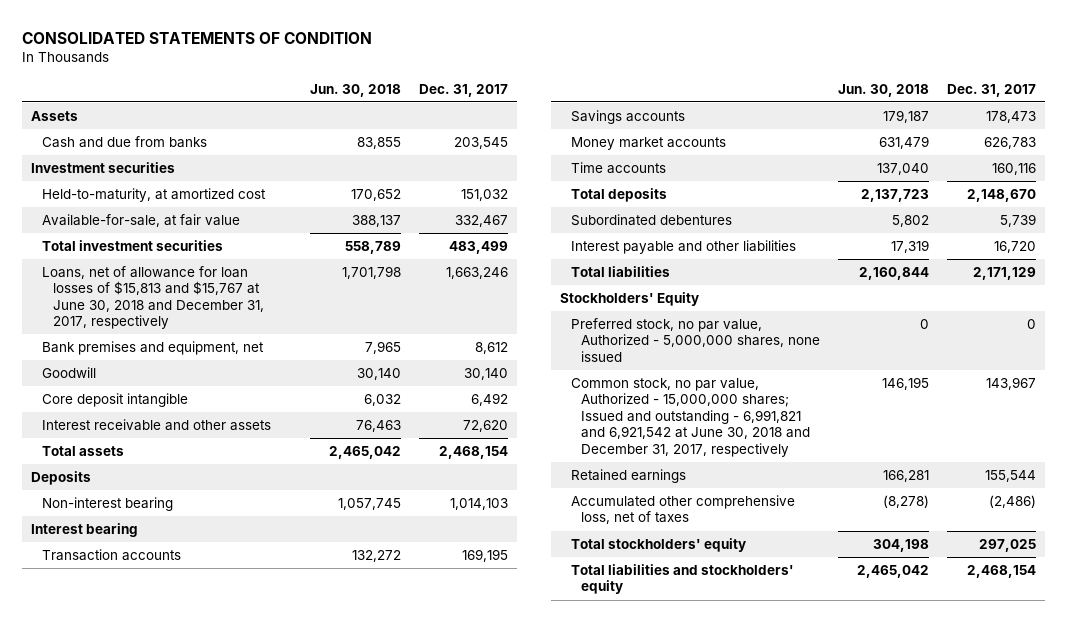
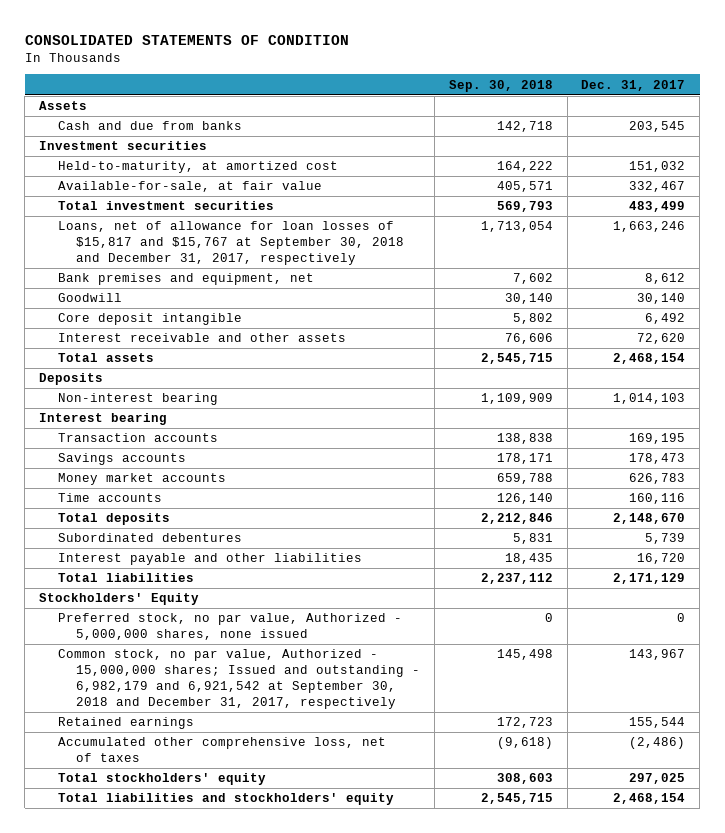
[309,83,401,97] Jun. 30, 2018 -> none
none -> [448,79,553,92] Sep. 30, 2018
[42,266,264,330] Loans, net of allowance for loan losses of $15,813 and $15,767 at June 30, 2018 and December 31, 2017, respectively -> [57,221,405,266] Loans, net of allowance for loan losses of $15,817 and $15,767 at September 30, 2018 and December 31, 2017, respectively
[570,378,811,457] Common stock, no par value, Authorized - 15,000,000 shares; Issued and outstanding - 6,991,821 and 6,921,542 at June 30, 2018 and December 31, 2017, respectively -> [57,649,421,710] Common stock, no par value, Authorized - 15,000,000 shares; Issued and outstanding - 6,982,179 and 6,921,542 at September 30, 2018 and December 31, 2017, respectively

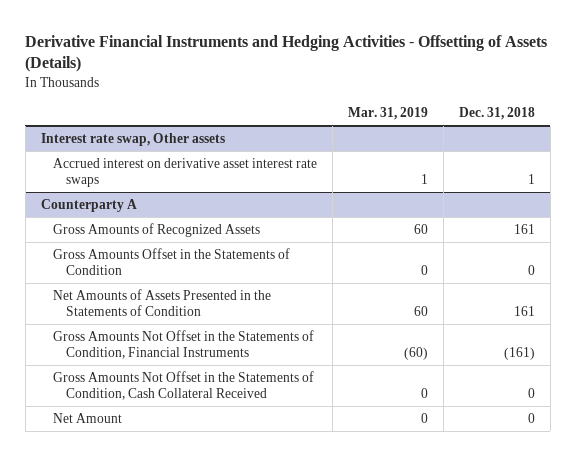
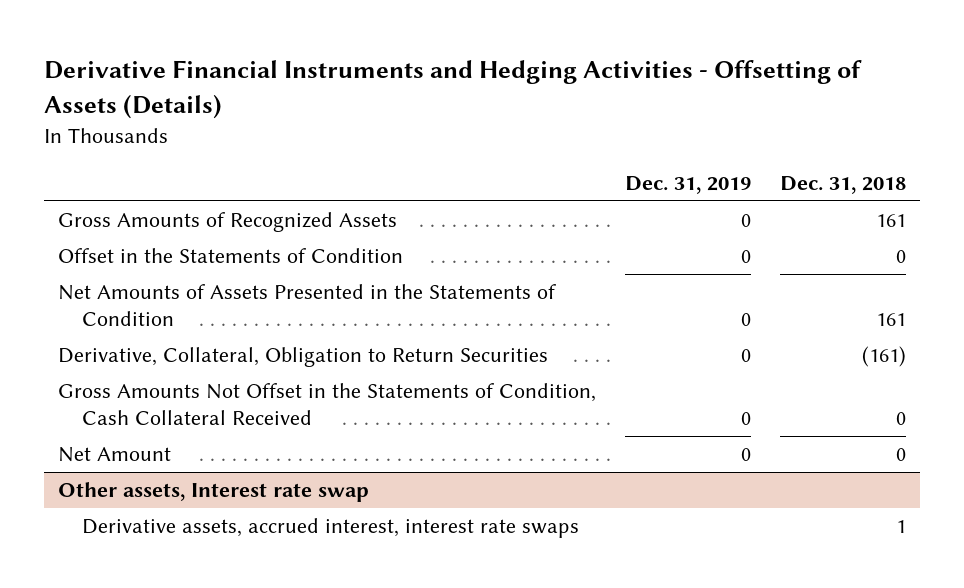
[348,107,429,121] Mar. 31, 2019 -> none
none -> [624,176,751,195] Dec. 31, 2019
[40,132,225,146] Interest rate swap, Other assets -> none
[53,157,318,188] Accrued interest on derivative asset interest rate swaps -> none
[40,198,137,212] Counterparty A -> none
[53,247,291,276] Gross Amounts Offset in the Statements of Condition -> [58,248,404,264] Offset in the Statements of Condition
[53,329,315,360] Gross Amounts Not Offset in the Statements of Condition, Financial Instruments -> [58,347,549,368] Derivative, Collateral, Obligation to Return Securities
none -> [58,482,370,503] Other assets, Interest rate swap
none -> [81,518,579,539] Derivative assets, accrued interest, interest rate swaps

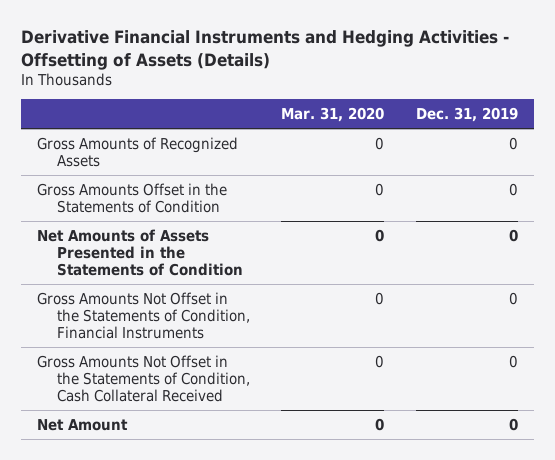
[779,176,906,195] Dec. 31, 2018 -> none
none -> [281,107,385,123] Mar. 31, 2020
[58,248,404,264] Offset in the Statements of Condition -> [36,182,227,213] Gross Amounts Offset in the Statements of Condition
[58,347,549,368] Derivative, Collateral, Obligation to Return Securities -> [36,291,250,339] Gross Amounts Not Offset in the Statements of Condition, Financial Instruments
[58,482,370,503] Other assets, Interest rate swap -> none
[81,518,579,539] Derivative assets, accrued interest, interest rate swaps -> none

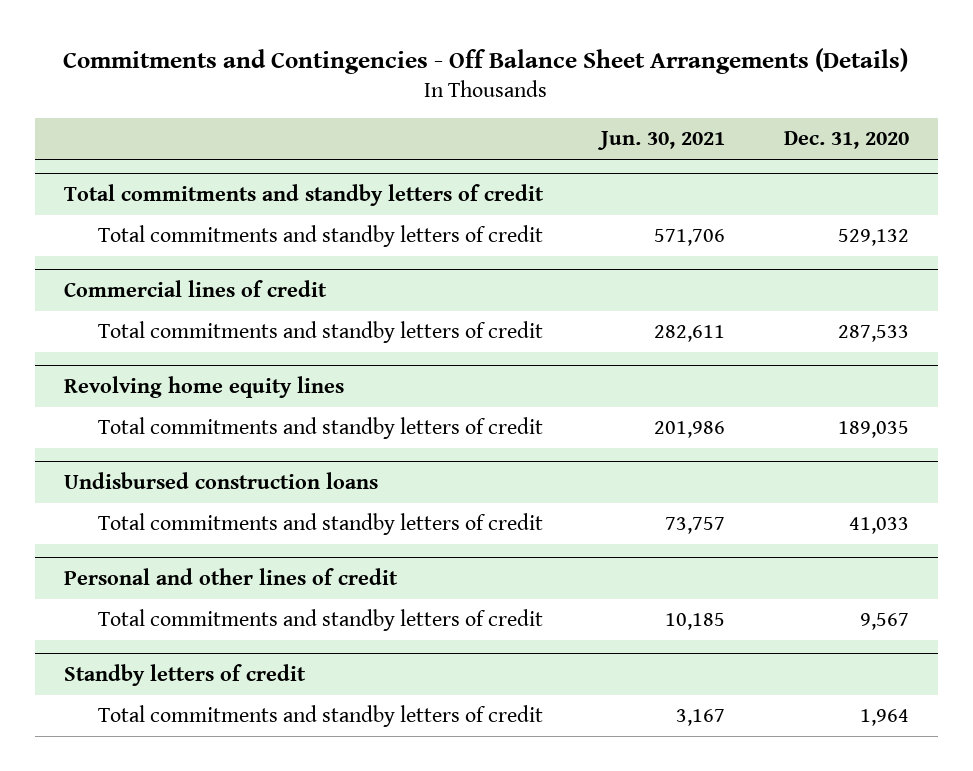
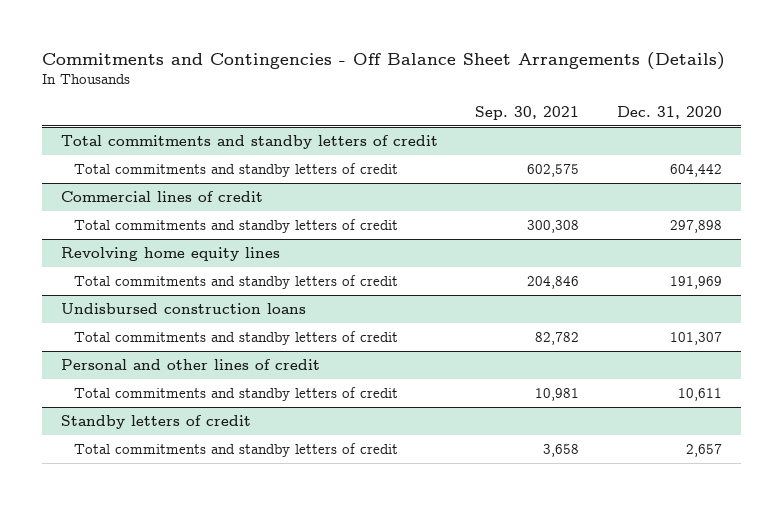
[597,131,726,151] Jun. 30, 2021 -> none
none -> [475,106,580,121] Sep. 30, 2021
[837,229,909,247] 529,132 -> [669,163,722,177] 604,442
[837,325,909,343] 287,533 -> [669,219,722,233] 297,898
[837,421,909,439] 189,035 -> [669,275,722,289] 191,969
[848,517,909,535] 41,033 -> [669,331,722,345] 101,307
[859,613,909,631] 9,567 -> [677,387,722,401] 10,611
[859,709,909,727] 1,964 -> [685,443,722,457] 2,657

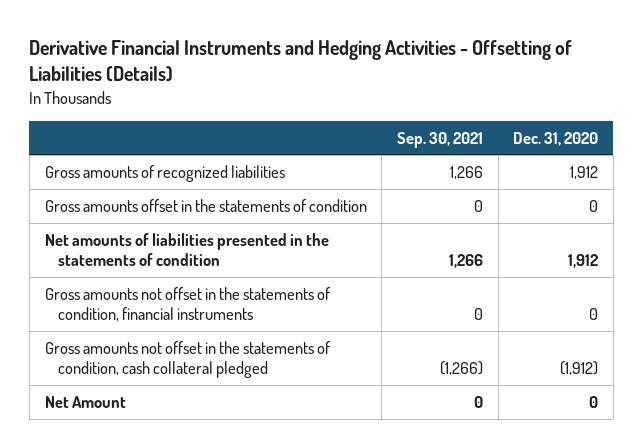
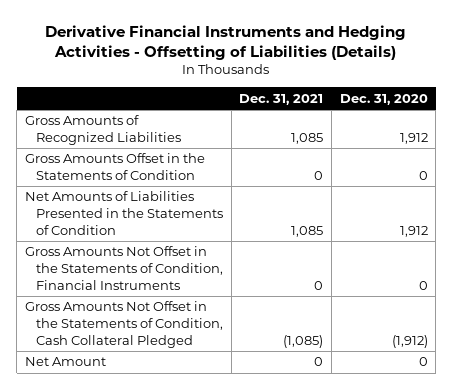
[396,131,483,148] Sep. 30, 2021 -> none
none -> [239,93,324,105] Dec. 31, 2021
[44,164,285,182] Gross amounts of recognized liabilities -> [24,115,181,146] Gross Amounts of Recognized Liabilities
[44,198,367,212] Gross amounts offset in the statements of condition -> [24,153,205,181] Gross Amounts Offset in the Statements of Condition
[44,232,329,267] Net amounts of liabilities presented in the statements of condition -> [24,191,223,235] Net Amounts of Liabilities Presented in the Statements of Condition
[44,286,331,322] Gross amounts not offset in the statements of condition, financial instruments -> [24,246,223,290] Gross Amounts Not Offset in the Statements of Condition, Financial Instruments
[44,340,331,379] Gross amounts not offset in the statements of condition, cash collateral pledged -> [24,301,223,348] Gross Amounts Not Offset in the Statements of Condition, Cash Collateral Pledged

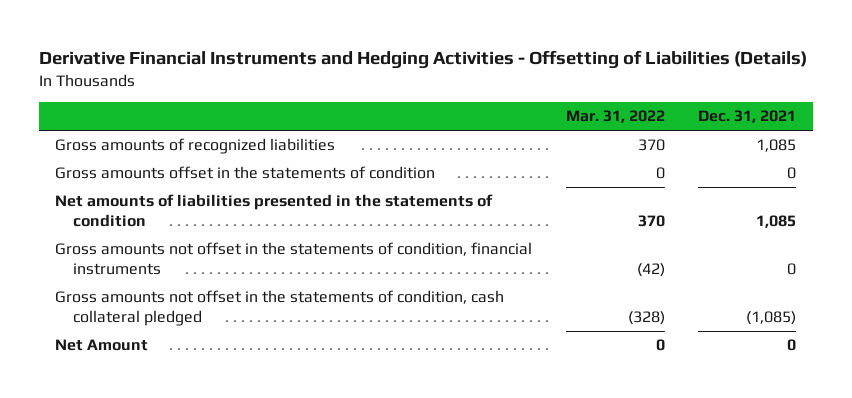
[339,93,428,105] Dec. 31, 2020 -> none
none -> [565,110,665,124] Mar. 31, 2022
[24,115,181,146] Gross Amounts of Recognized Liabilities -> [55,138,336,155] Gross amounts of recognized liabilities
[24,153,205,181] Gross Amounts Offset in the Statements of Condition -> [55,166,436,180] Gross amounts offset in the statements of condition
[24,191,223,235] Net Amounts of Liabilities Presented in the Statements of Condition -> [55,194,494,227] Net amounts of liabilities presented in the statements of condition
[24,246,223,290] Gross Amounts Not Offset in the Statements of Condition, Financial Instruments -> [55,242,533,275] Gross amounts not offset in the statements of condition, financial instruments
[24,301,223,348] Gross Amounts Not Offset in the Statements of Condition, Cash Collateral Pledged -> [55,290,505,326] Gross amounts not offset in the statements of condition, cash collateral pledged

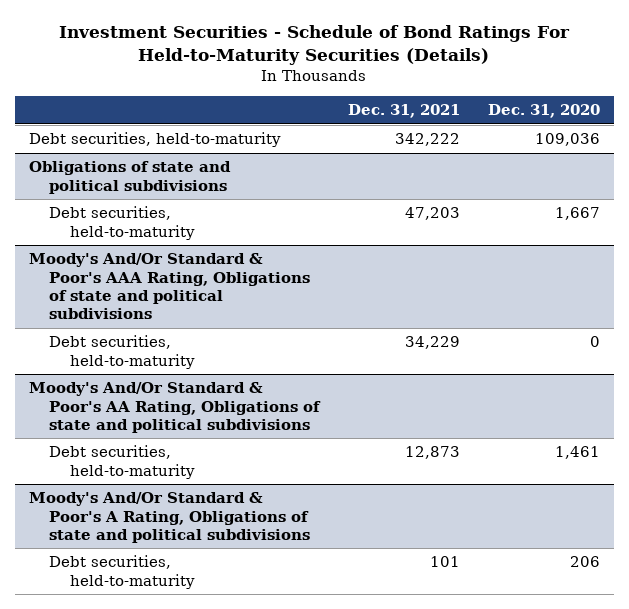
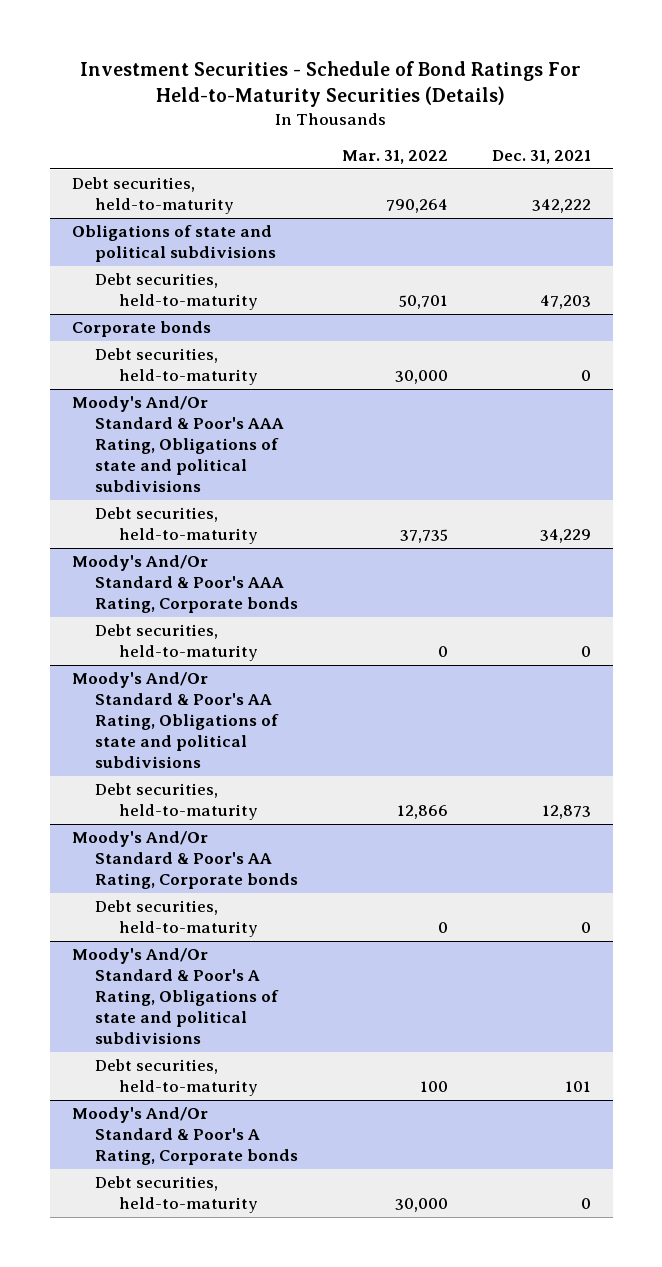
[487,104,600,119] Dec. 31, 2020 -> none
none -> [342,149,449,164] Mar. 31, 2022
none -> [71,321,211,338] Corporate bonds
none -> [95,348,259,386] Debt securities, held-to-maturity
none -> [71,555,299,614] Moody's And/Or Standard & Poor's AAA Rating, Corporate bonds
none -> [95,624,259,662] Debt securities, held-to-maturity
none -> [71,831,299,890] Moody's And/Or Standard & Poor's AA Rating, Corporate bonds
none -> [95,900,259,938] Debt securities, held-to-maturity
none -> [71,1107,299,1166] Moody's And/Or Standard & Poor's A Rating, Corporate bonds
none -> [95,1176,259,1214] Debt securities, held-to-maturity

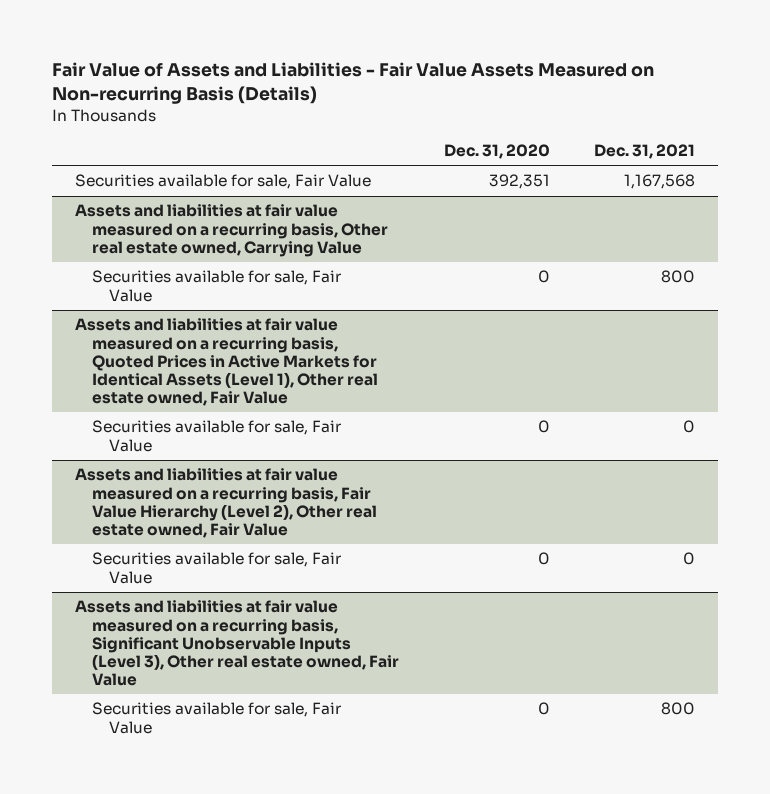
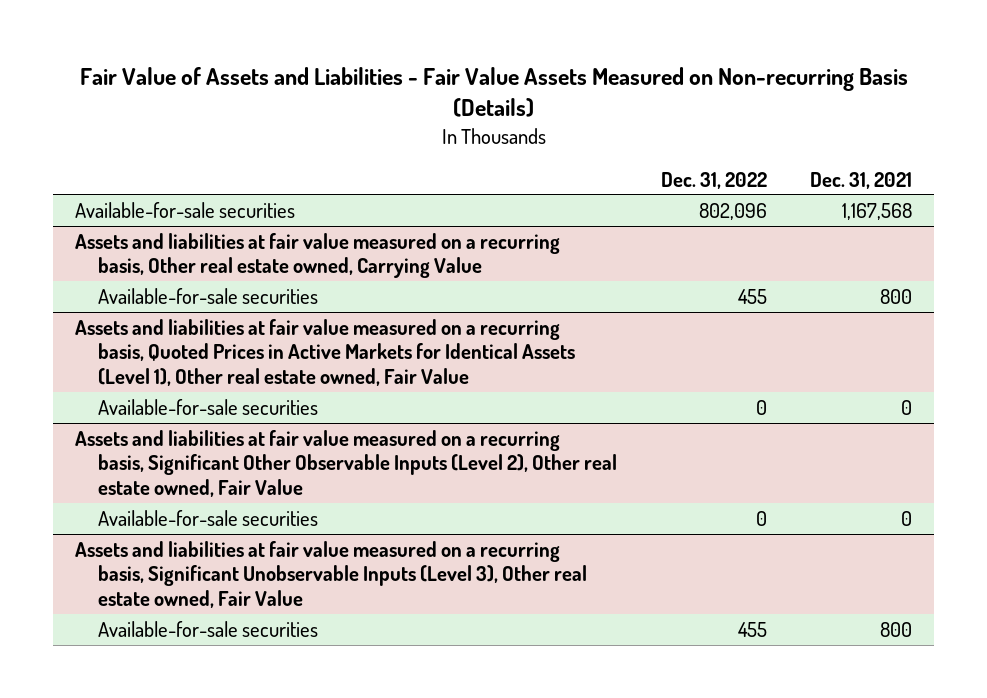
[443,144,550,160] Dec. 31, 2020 -> none
none -> [660,171,767,189] Dec. 31, 2022
[74,174,371,190] Securities available for sale, Fair Value -> [75,201,296,218] Available-for-sale securities
[91,270,341,302] Securities available for sale, Fair Value -> [98,287,319,304] Available-for-sale securities
[91,420,341,452] Securities available for sale, Fair Value -> [98,398,319,415] Available-for-sale securities
[74,468,377,538] Assets and liabilities at fair value measured on a recurring basis, Fair Value Hierarchy (Level 2), Other real estate owned, Fair Value -> [75,429,618,497] Assets and liabilities at fair value measured on a recurring basis, Significant Other Observable Inputs (Level 2), Other real estate owned, Fair Value
[91,552,341,584] Securities available for sale, Fair Value -> [98,509,319,526] Available-for-sale securities
[91,702,341,734] Securities available for sale, Fair Value -> [98,620,319,637] Available-for-sale securities

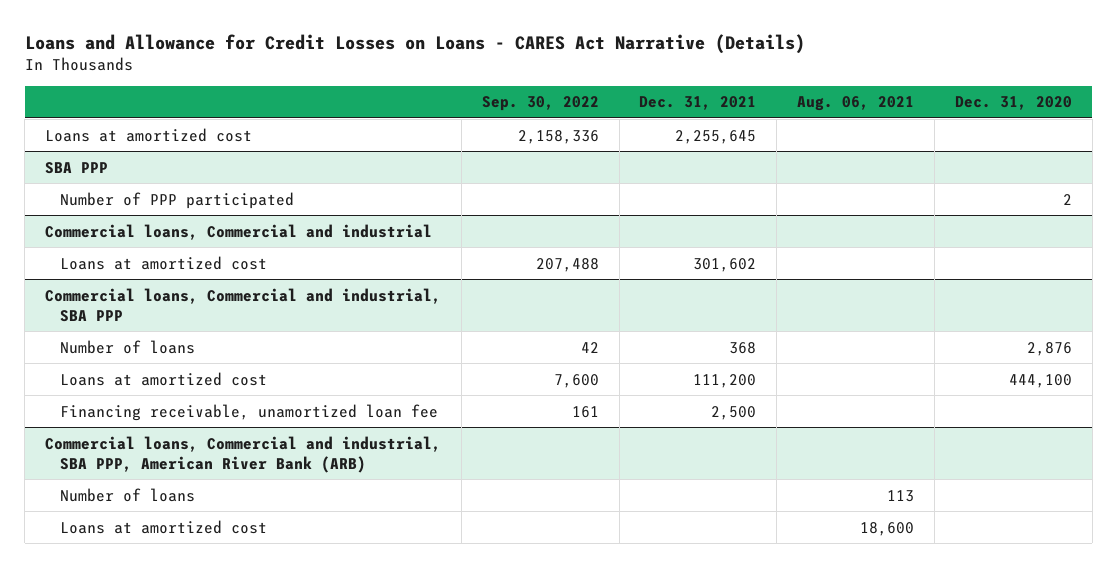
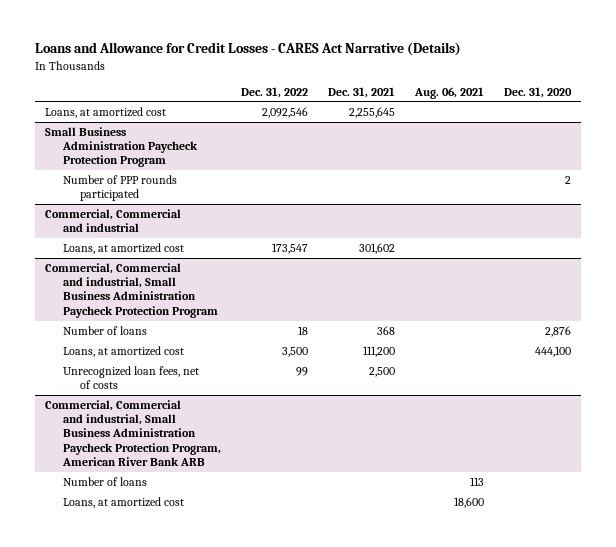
[24,33,805,54] Loans and Allowance for Credit Losses on Loans - CARES Act Narrative (Details) -> [34,42,461,57] Loans and Allowance for Credit Losses - CARES Act Narrative (Details)
[481,96,599,112] Sep. 30, 2022 -> none
none -> [240,86,308,98] Dec. 31, 2022
[45,287,442,322] Commercial loans, Commercial and industrial, SBA PPP -> none
[45,127,253,142] Loans at amortized cost -> [44,106,166,118] Loans, at amortized cost
[45,161,109,174] SBA PPP -> [44,126,198,168] Small Business Administration Paycheck Protection Program
[60,191,295,209] Number of PPP participated -> [62,174,177,202] Number of PPP rounds participated
[45,223,433,240] Commercial loans, Commercial and industrial -> [44,208,181,233] Commercial, Commercial and industrial
[60,255,268,270] Loans at amortized cost -> [62,242,184,254] Loans, at amortized cost
none -> [44,262,218,318] Commercial, Commercial and industrial, Small Business Administration Paycheck Protection Program
[45,435,442,473] Commercial loans, Commercial and industrial, SBA PPP, American River Bank (ARB) -> none
[60,371,268,386] Loans at amortized cost -> [62,345,184,357] Loans, at amortized cost
[60,403,439,421] Financing receivable, unamortized loan fee -> [62,365,199,390] Unrecognized loan fees, net of costs
none -> [44,399,221,467] Commercial, Commercial and industrial, Small Business Administration Paycheck Protection Program, American River Bank ARB
[60,519,268,534] Loans at amortized cost -> [62,496,184,508] Loans, at amortized cost

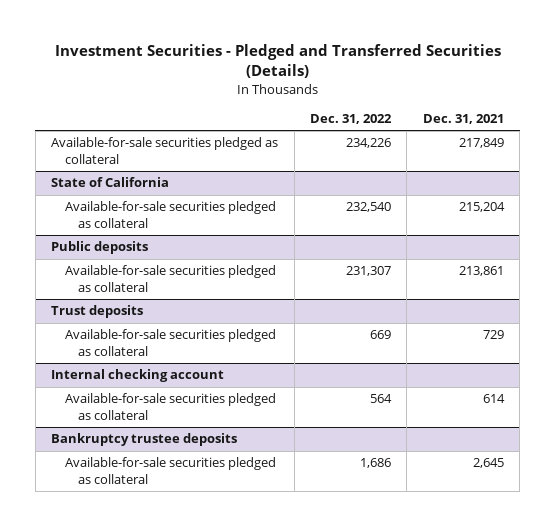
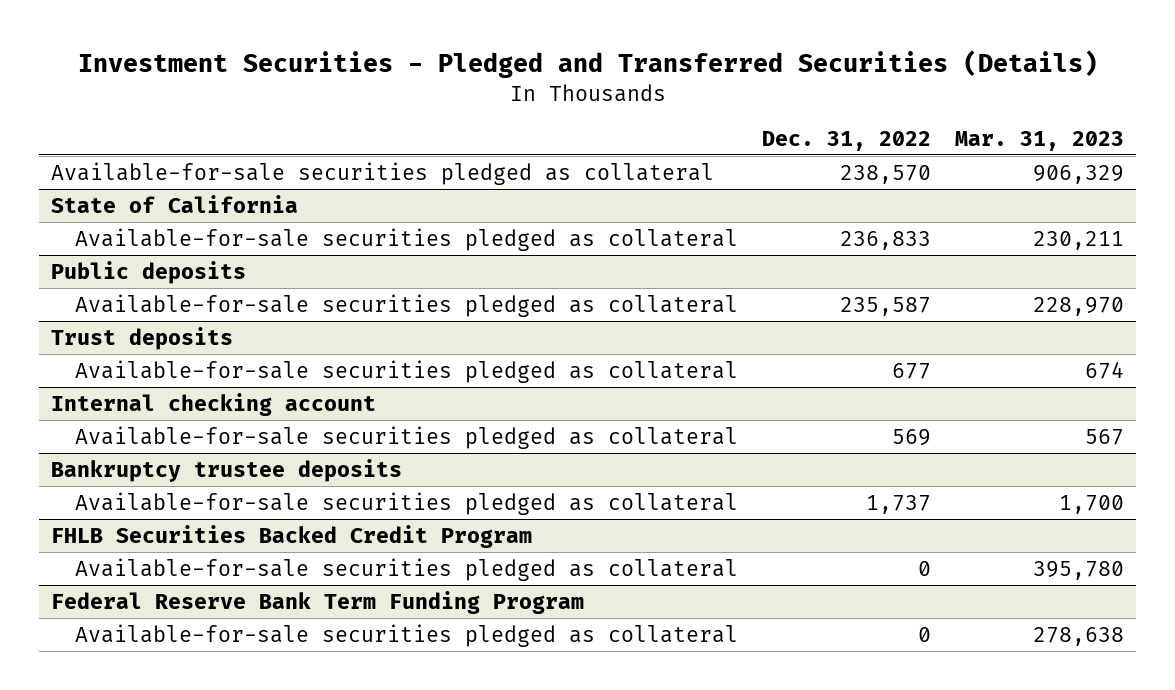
[422,114,504,125] Dec. 31, 2021 -> none
none -> [955,130,1125,151] Mar. 31, 2023
[346,138,392,149] 234,226 -> [839,164,931,184] 238,570
[346,202,392,213] 232,540 -> [839,230,931,250] 236,833
[346,266,392,277] 231,307 -> [839,296,931,316] 235,587
[370,330,392,340] 669 -> [891,362,931,379] 677
[370,394,393,404] 564 -> [891,428,931,446] 569
[360,458,392,469] 1,686 -> [865,494,931,514] 1,737
none -> [51,524,533,548] FHLB Securities Backed Credit Program
none -> [74,557,738,581] Available-for-sale securities pledged as collateral
none -> [51,590,585,614] Federal Reserve Bank Term Funding Program
none -> [74,623,738,647] Available-for-sale securities pledged as collateral

